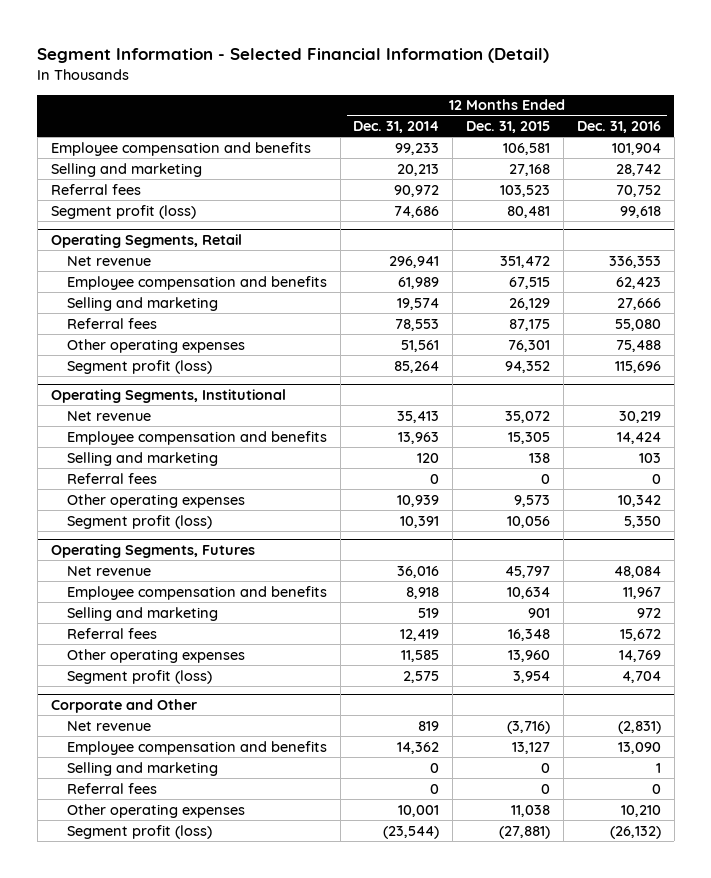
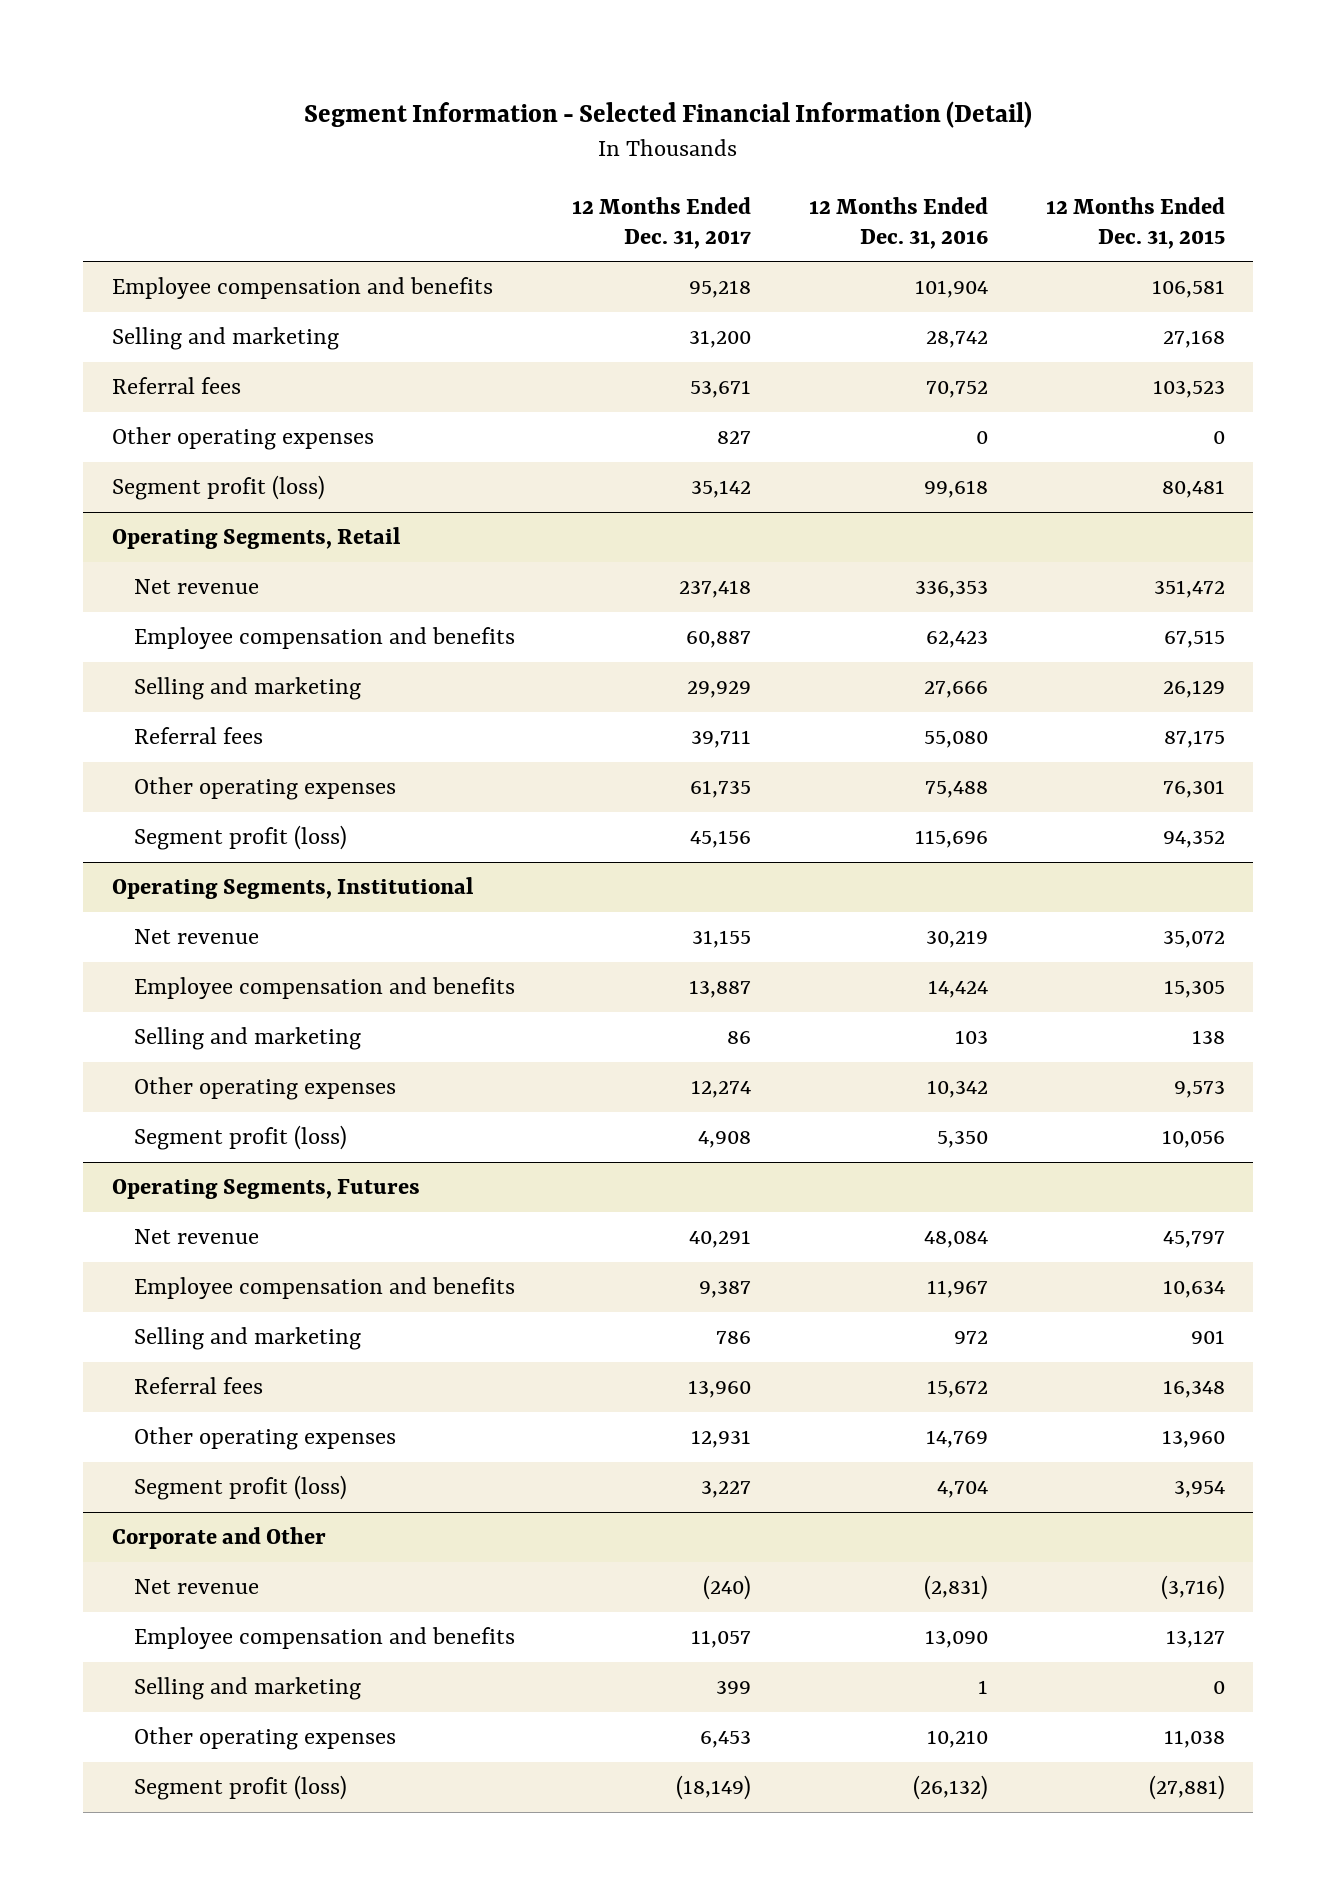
[353,120,440,133] Dec. 31, 2014 -> none
none -> [572,196,752,249] 12 Months Ended Dec. 31, 2017
none -> [111,427,374,451] Other operating expenses
[66,472,157,484] Referral fees -> none
[66,782,157,794] Referral fees -> none

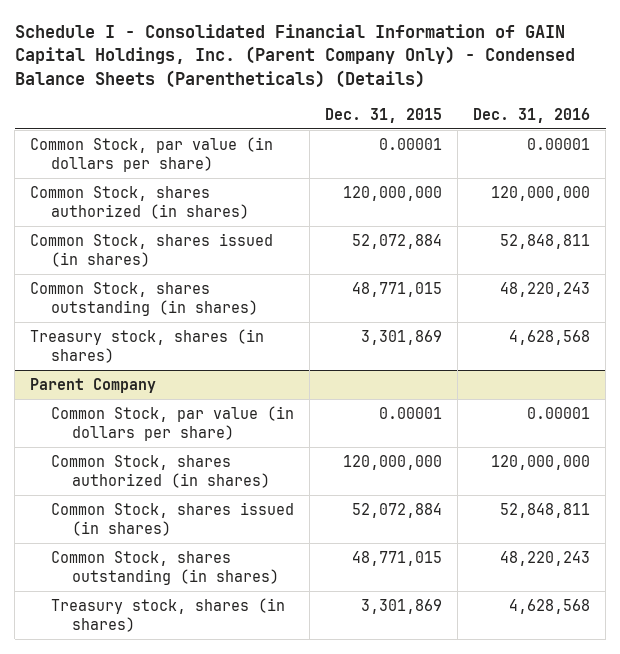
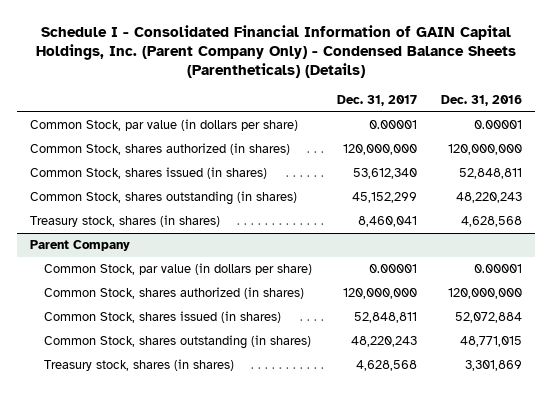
[325,107,443,123] Dec. 31, 2015 -> none
none -> [336,95,417,107] Dec. 31, 2017
[500,502,591,518] 52,848,811 -> [455,312,523,324] 52,072,884
[500,550,591,566] 48,220,243 -> [460,336,523,348] 48,771,015
[509,598,591,614] 4,628,568 -> [465,360,523,372] 3,301,869

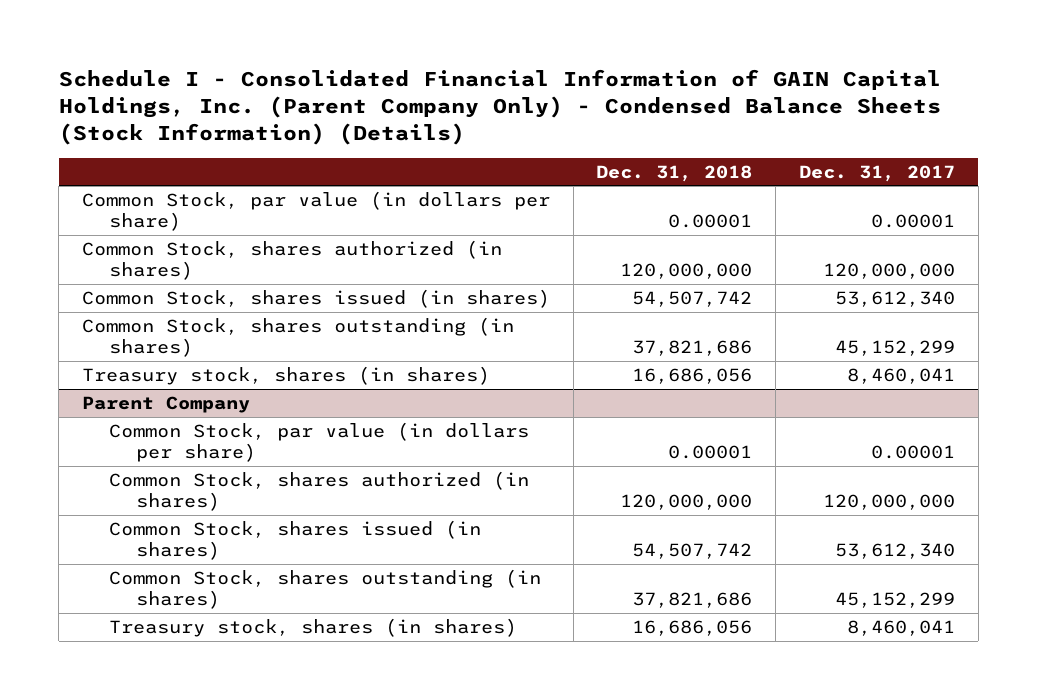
[35,24,516,79] Schedule I - Consolidated Financial Information of GAIN Capital Holdings, Inc. (Parent Company Only) - Condensed Balance Sheets (Parentheticals) (Details) -> [58,68,941,146] Schedule I - Consolidated Financial Information of GAIN Capital Holdings, Inc. (Parent Company Only) - Condensed Balance Sheets (Stock Information) (Details)
[441,95,523,107] Dec. 31, 2016 -> none
none -> [596,164,753,182] Dec. 31, 2018
[353,312,417,324] 52,848,811 -> [834,542,955,559] 53,612,340
[350,336,417,348] 48,220,243 -> [834,591,955,608] 45,152,299
[355,360,417,372] 4,628,568 -> [846,620,955,637] 8,460,041

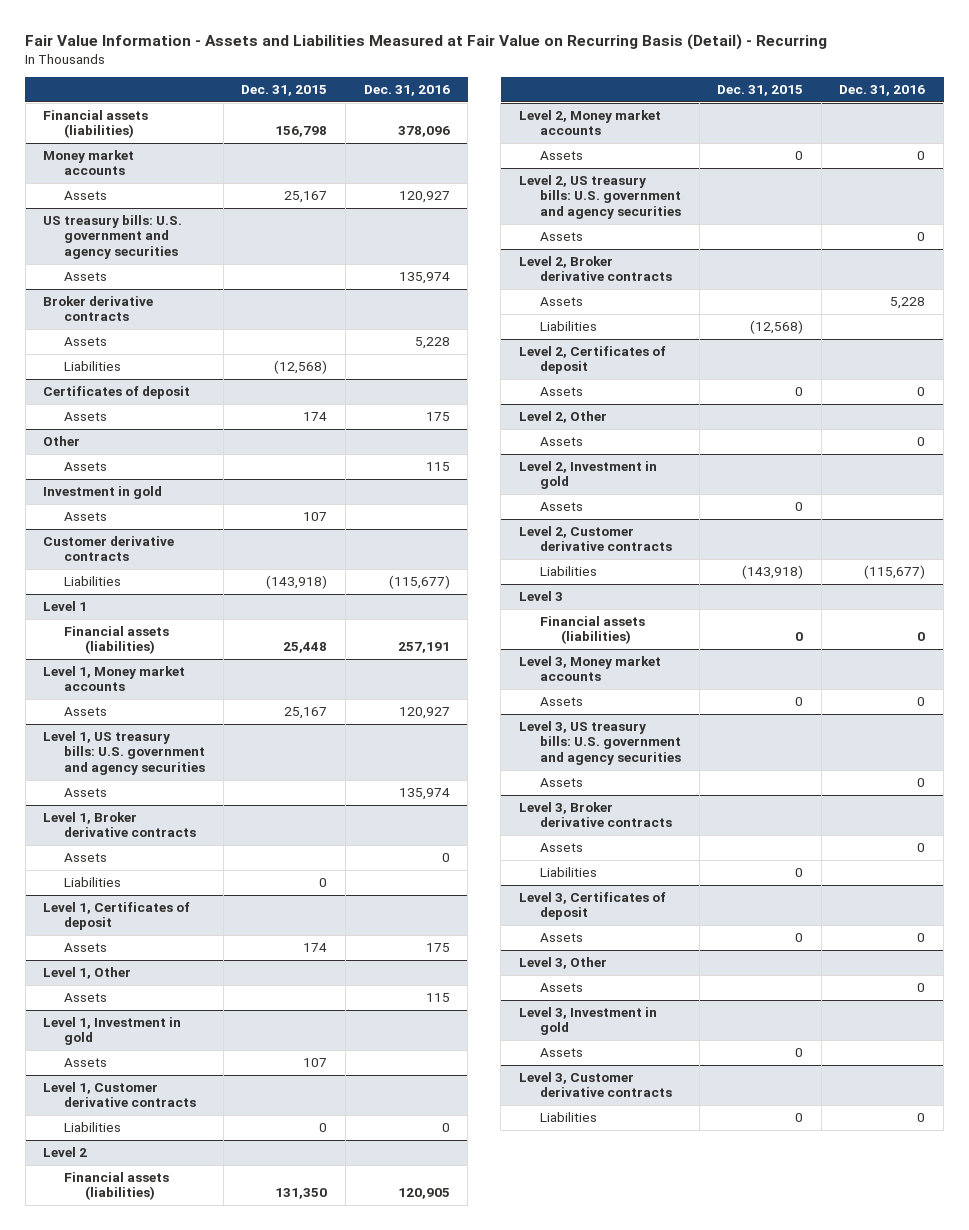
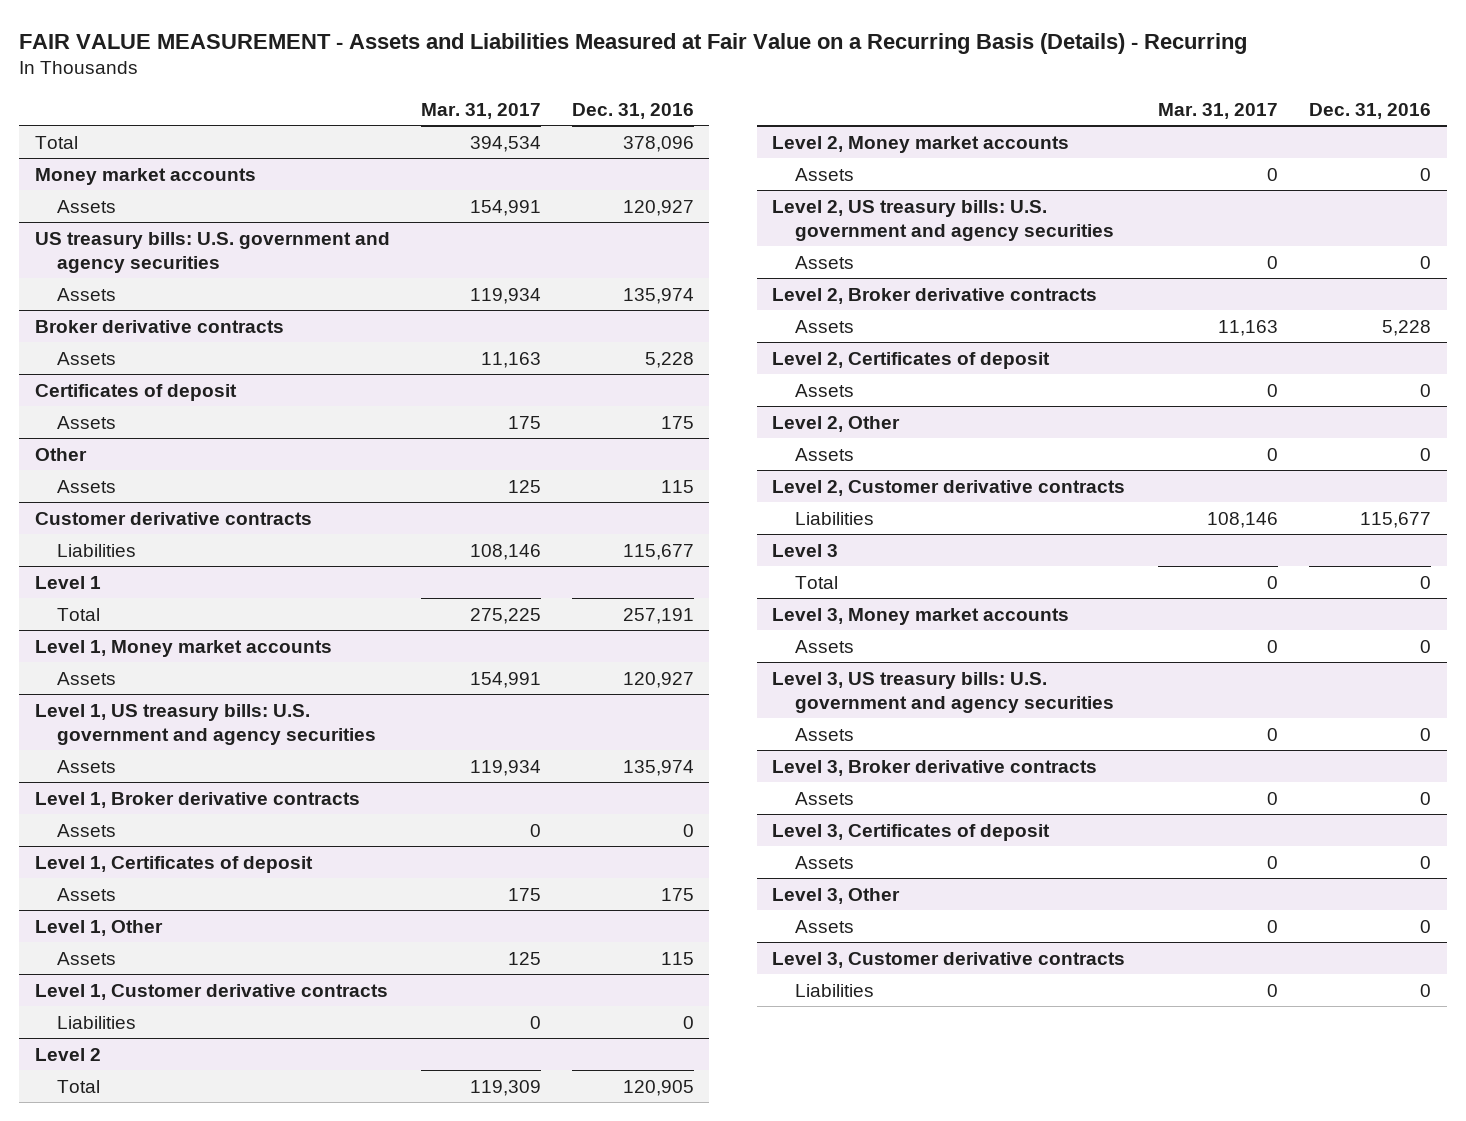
[25,33,828,50] Fair Value Information - Assets and Liabilities Measured at Fair Value on Recurring Basis (Detail) - Recurring -> [19,32,1248,54] FAIR VALUE MEASUREMENT - Assets and Liabilities Measured at Fair Value on a Recurring Basis (Details) - Recurring
[241,85,328,97] Dec. 31, 2015 -> none
none -> [420,102,541,119] Mar. 31, 2017
[43,110,149,139] Financial assets (liabilities) -> [34,135,78,149] Total
[64,361,122,372] Liabilities -> none
[43,486,163,500] Investment in gold -> none
[64,512,108,522] Assets -> none
[388,575,450,590] (115,677) -> [622,543,694,560] 115,677
[64,626,170,655] Financial assets (liabilities) -> [57,607,101,621] Total
[64,877,122,888] Liabilities -> none
[43,1017,182,1046] Level 1, Investment in gold -> none
[64,1058,108,1068] Assets -> none
[64,1172,170,1201] Financial assets (liabilities) -> [57,1079,101,1093] Total
[539,321,597,332] Liabilities -> none
[519,461,658,490] Level 2, Investment in gold -> none
[539,502,583,512] Assets -> none
[864,565,926,580] (115,677) -> [1360,511,1432,528] 115,677
[539,616,645,645] Financial assets (liabilities) -> [795,575,839,589] Total
[539,867,597,878] Liabilities -> none
[519,1007,658,1036] Level 3, Investment in gold -> none
[539,1048,583,1058] Assets -> none

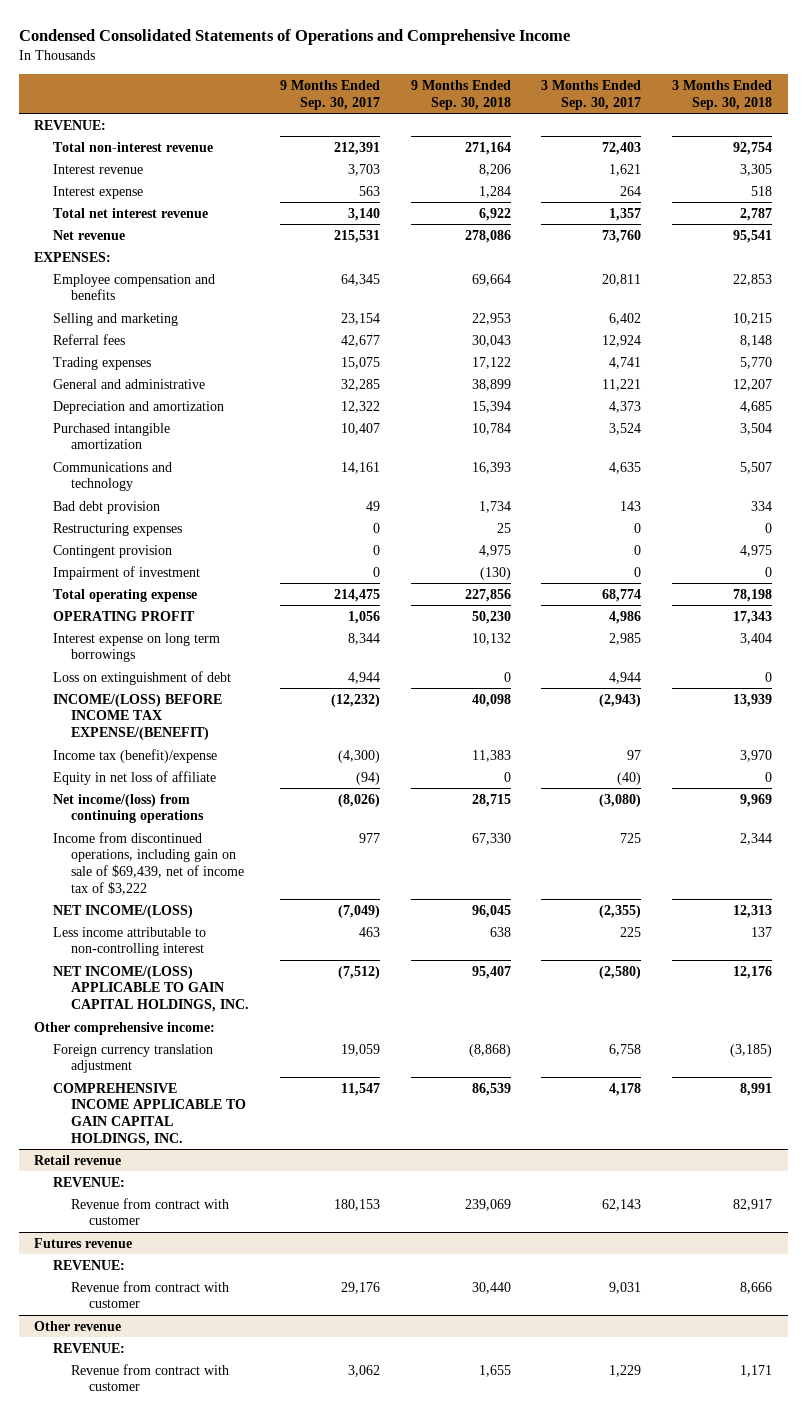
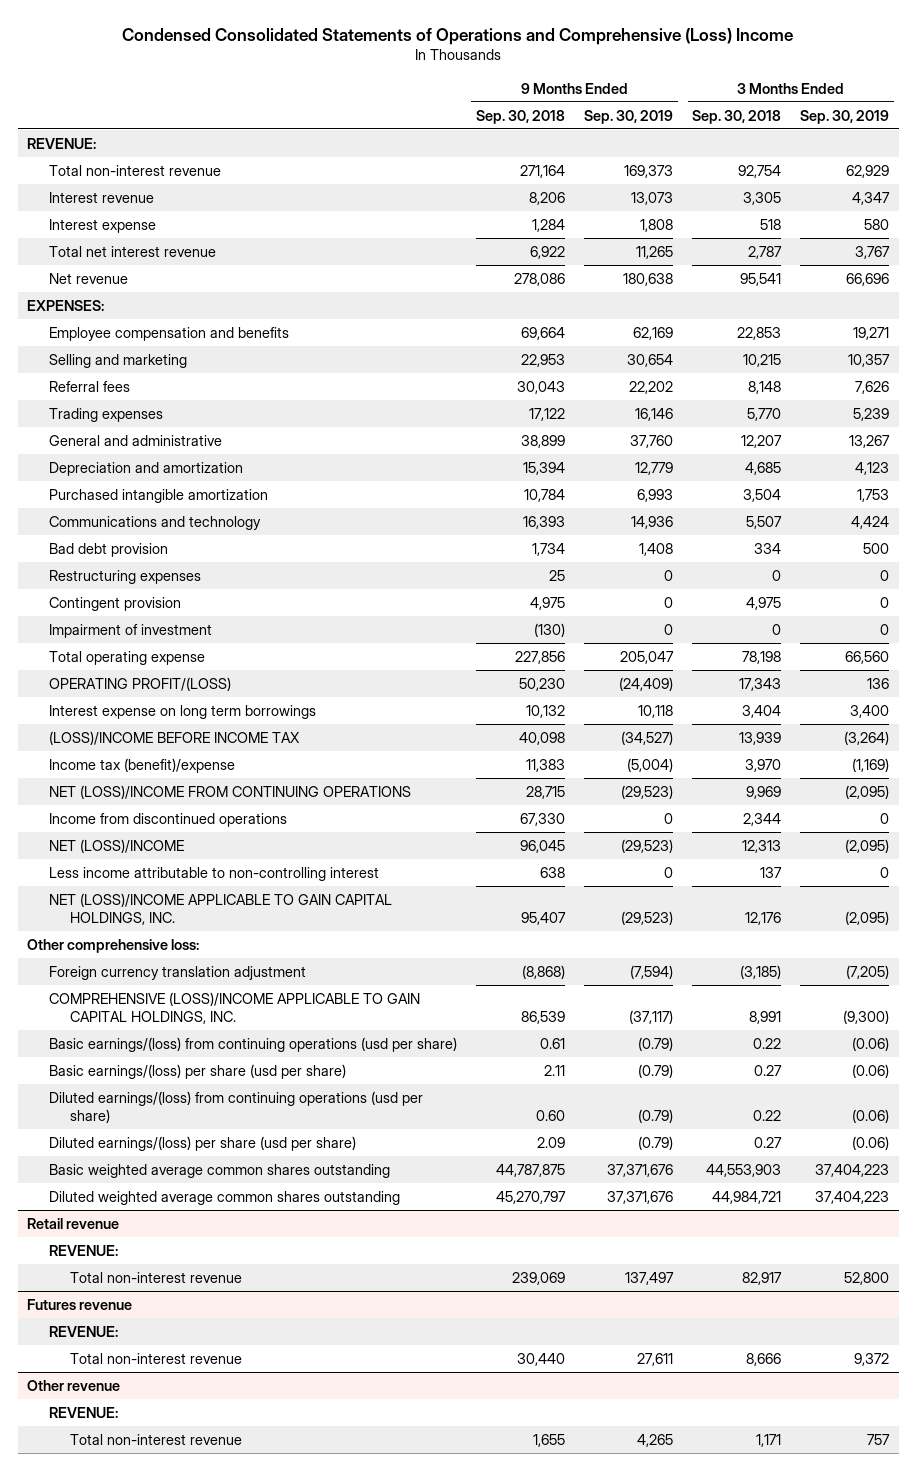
[18,29,570,46] Condensed Consolidated Statements of Operations and Comprehensive Income -> [122,27,794,45] Condensed Consolidated Statements of Operations and Comprehensive (Loss) Income
[279,80,380,110] 9 Months Ended Sep. 30, 2017 -> none
[541,80,642,110] 3 Months Ended Sep. 30, 2017 -> none
none -> [584,109,674,124] Sep. 30, 2019
none -> [800,109,890,124] Sep. 30, 2019
[52,610,195,621] OPERATING PROFIT -> [48,676,231,691] OPERATING PROFIT/(LOSS)
[52,670,231,685] Loss on extinguishment of debt -> none
[52,693,222,741] INCOME/(LOSS) BEFORE INCOME TAX EXPENSE/(BENEFIT) -> [48,730,300,745] (LOSS)/INCOME BEFORE INCOME TAX
[52,770,216,785] Equity in net loss of affiliate -> none
[52,793,205,824] Net income/(loss) from continuing operations -> [48,784,411,799] NET (LOSS)/INCOME FROM CONTINUING OPERATIONS
[52,831,245,896] Income from discontinued operations, including gain on sale of $69,439, net of income tax of $3,222 -> [48,812,287,827] Income from discontinued operations
[52,904,193,918] NET INCOME/(LOSS) -> [48,838,184,853] NET (LOSS)/INCOME
[52,965,250,1013] NET INCOME/(LOSS) APPLICABLE TO GAIN CAPITAL HOLDINGS, INC. -> [48,892,392,925] NET (LOSS)/INCOME APPLICABLE TO GAIN CAPITAL HOLDINGS, INC.
[34,1021,216,1035] Other comprehensive income: -> [27,938,200,953] Other comprehensive loss:
[52,1082,247,1147] COMPREHENSIVE INCOME APPLICABLE TO GAIN CAPITAL HOLDINGS, INC. -> [48,991,420,1024] COMPREHENSIVE (LOSS)/INCOME APPLICABLE TO GAIN CAPITAL HOLDINGS, INC.
none -> [48,1036,457,1052] Basic earnings/(loss) from continuing operations (usd per share)
none -> [48,1063,346,1079] Basic earnings/(loss) per share (usd per share)
none -> [48,1090,423,1123] Diluted earnings/(loss) from continuing operations (usd per share)
none -> [48,1135,356,1151] Diluted earnings/(loss) per share (usd per share)
none -> [48,1163,390,1178] Basic weighted average common shares outstanding
none -> [48,1190,400,1205] Diluted weighted average common shares outstanding
[71,1197,230,1226] Revenue from contract with customer -> [70,1271,243,1283] Total non-interest revenue
[71,1280,230,1309] Revenue from contract with customer -> [70,1352,243,1364] Total non-interest revenue
[71,1363,230,1392] Revenue from contract with customer -> [70,1433,243,1445] Total non-interest revenue

